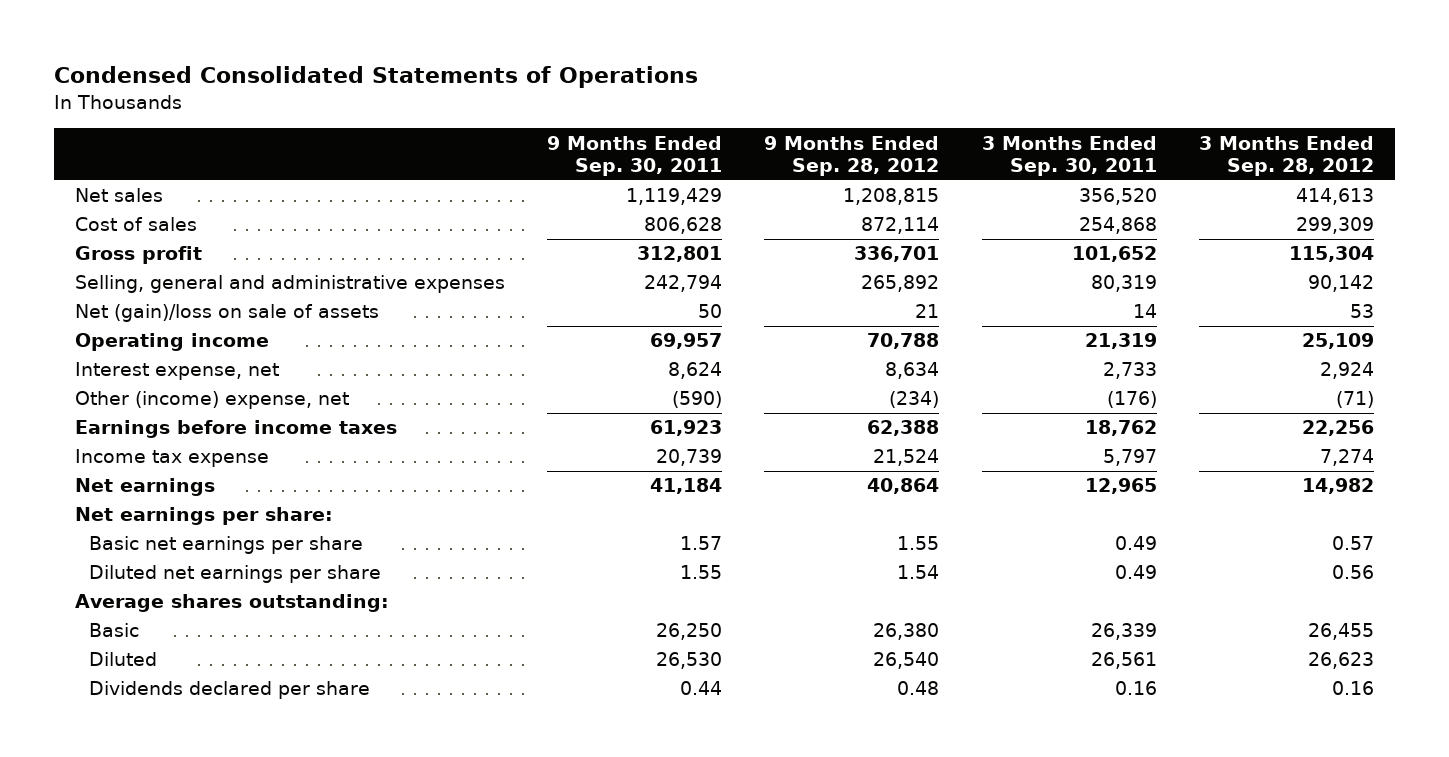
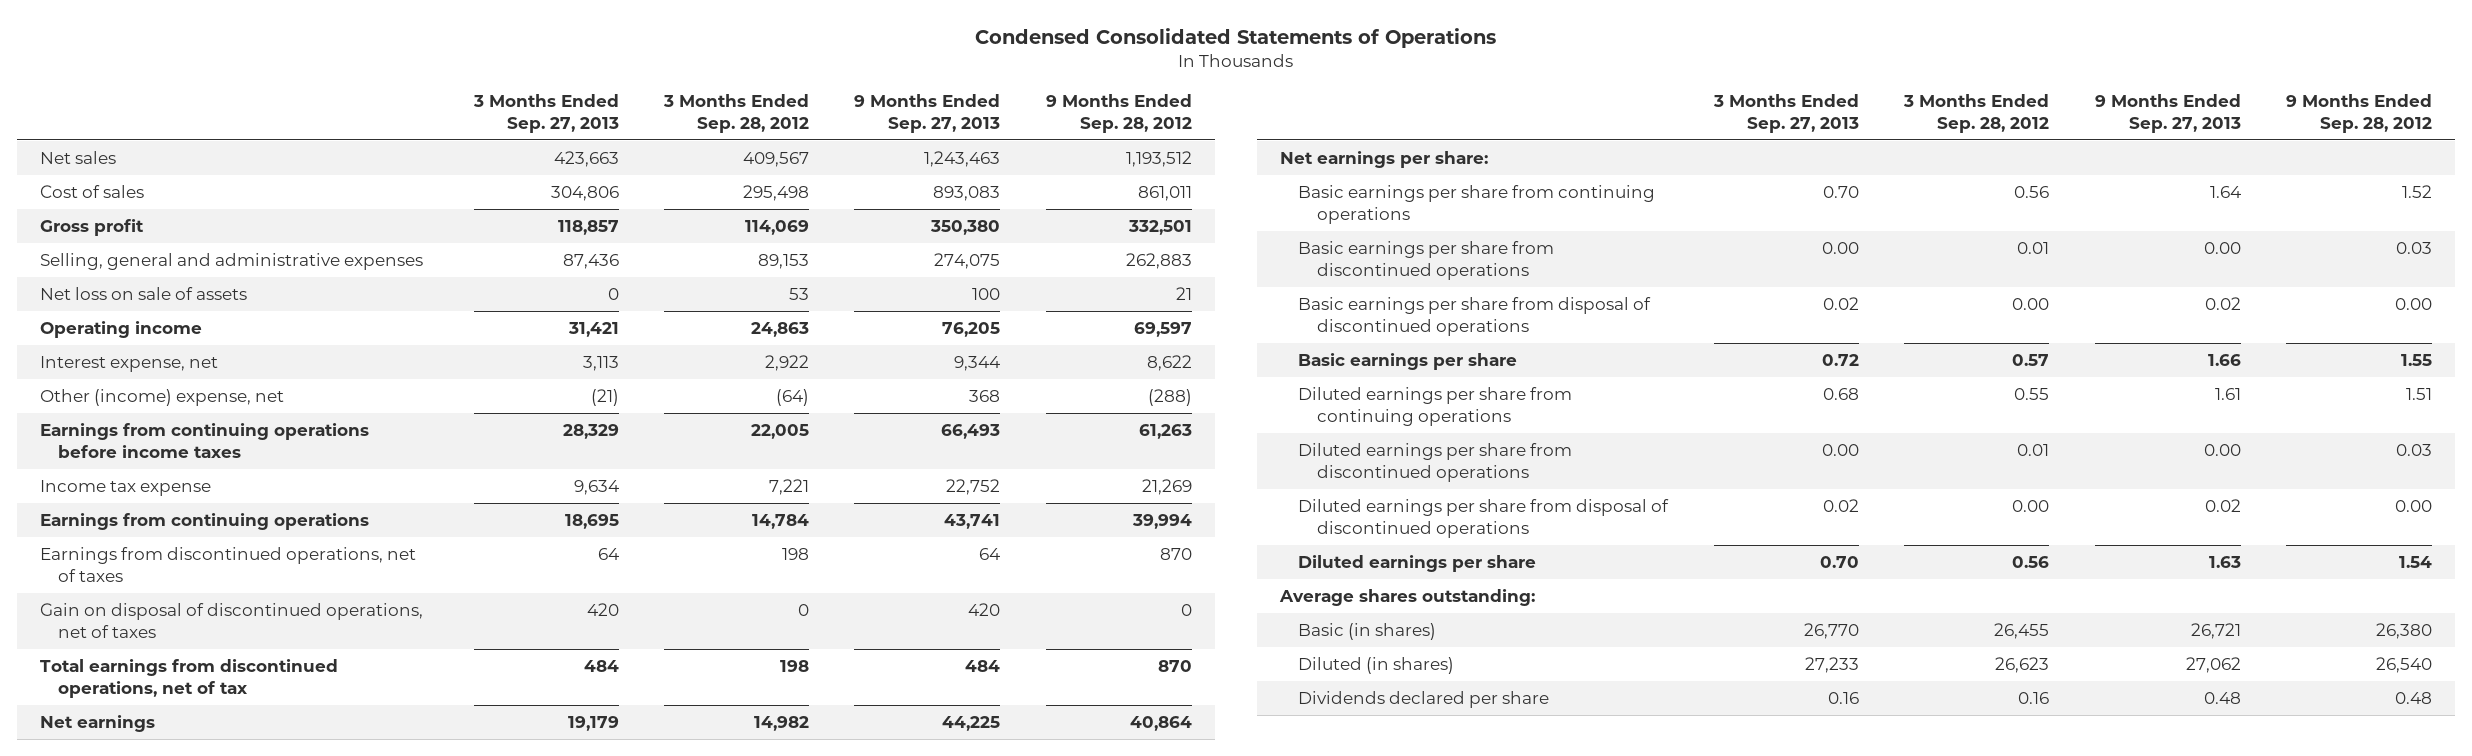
[547,135,723,177] 9 Months Ended Sep. 30, 2011 -> none
[981,135,1157,177] 3 Months Ended Sep. 30, 2011 -> none
none -> [472,93,619,133] 3 Months Ended Sep. 27, 2013
none -> [854,93,1001,133] 9 Months Ended Sep. 27, 2013
[843,188,940,206] 1,208,815 -> [1125,151,1192,168] 1,193,512
[1295,188,1374,206] 414,613 -> [743,152,810,168] 409,567
[861,217,940,235] 872,114 -> [1137,186,1192,202] 861,011
[1295,217,1374,235] 299,309 -> [743,185,810,202] 295,498
[854,246,940,263] 336,701 -> [1127,220,1192,236] 332,501
[1288,246,1374,263] 115,304 -> [745,220,810,236] 114,069
[861,275,940,293] 265,892 -> [1125,253,1192,270] 262,883
[1307,275,1374,293] 90,142 -> [758,254,810,270] 89,153
[74,304,379,323] Net (gain)/loss on sale of assets -> [39,287,247,301] Net loss on sale of assets
[867,333,940,350] 70,788 -> [1133,322,1192,338] 69,597
[1301,333,1374,350] 25,109 -> [751,322,810,338] 24,863
[885,362,940,380] 8,634 -> [1146,355,1192,372] 8,622
[1319,362,1374,380] 2,924 -> [765,355,810,372] 2,922
[889,391,940,409] (234) -> [1147,389,1192,407] (288)
[1335,391,1374,409] (71) -> [776,389,810,407] (64)
[74,420,397,439] Earnings before income taxes -> [39,423,369,459] Earnings from continuing operations before income taxes
[867,420,940,437] 62,388 -> [1138,424,1192,440] 61,263
[1301,420,1374,437] 22,256 -> [751,424,810,440] 22,005
[873,449,940,467] 21,524 -> [1141,479,1192,496] 21,269
[1319,449,1374,467] 7,274 -> [769,479,810,496] 7,221
none -> [39,513,369,531] Earnings from continuing operations
none -> [39,547,416,583] Earnings from discontinued operations, net of taxes
none -> [39,603,423,639] Gain on disposal of discontinued operations, net of taxes
none -> [39,659,338,699] Total earnings from discontinued operations, net of tax
none -> [1298,185,1656,225] Basic earnings per share from continuing operations
none -> [1298,241,1555,281] Basic earnings per share from discontinued operations
none -> [1298,297,1652,337] Basic earnings per share from disposal of discontinued operations
[89,536,364,555] Basic net earnings per share -> [1298,353,1518,371] Basic earnings per share
none -> [1298,387,1573,427] Diluted earnings per share from continuing operations
none -> [1298,443,1573,483] Diluted earnings per share from discontinued operations
none -> [1298,499,1670,539] Diluted earnings per share from disposal of discontinued operations
[89,565,382,584] Diluted net earnings per share -> [1298,555,1537,573] Diluted earnings per share
[89,623,140,638] Basic -> [1298,623,1437,641] Basic (in shares)
[89,652,158,667] Diluted -> [1298,657,1455,675] Diluted (in shares)

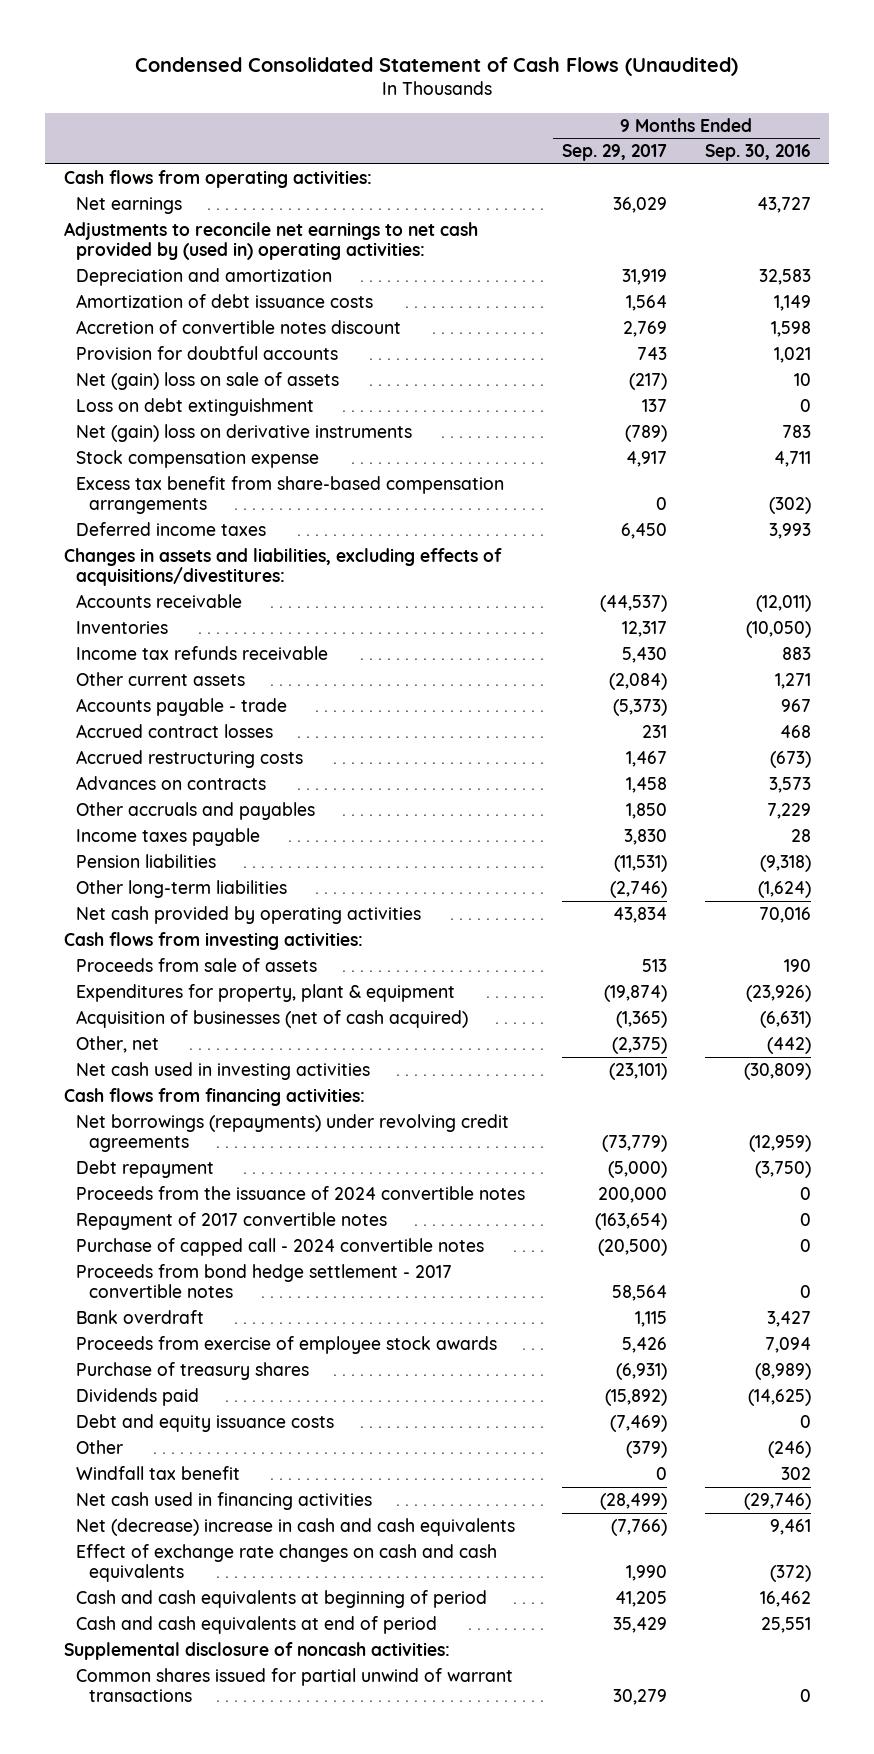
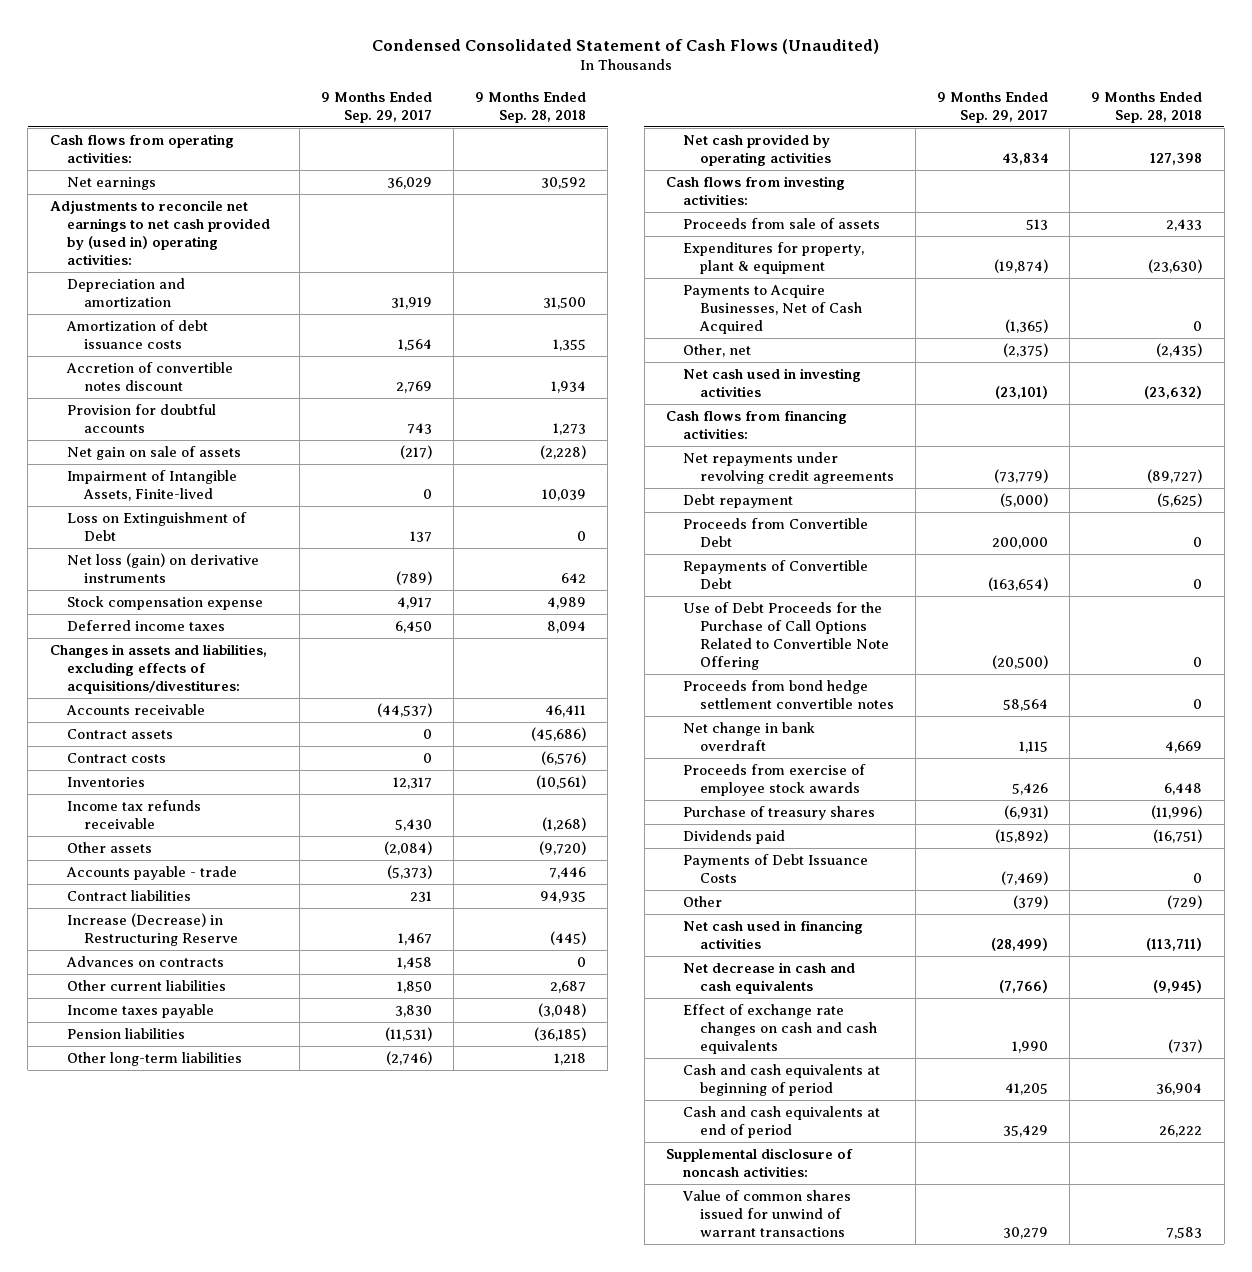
[704,144,811,162] Sep. 30, 2016 -> none
none -> [475,91,587,123] 9 Months Ended Sep. 28, 2018
[76,371,340,390] Net (gain) loss on sale of assets -> [66,445,241,460] Net gain on sale of assets
none -> [66,469,237,502] Impairment of Intangible Assets, Finite-lived
[76,397,315,416] Loss on debt extinguishment -> [66,511,247,542] Loss on Extinguishment of Debt
[76,423,413,442] Net (gain) loss on derivative instruments -> [66,552,259,584] Net loss (gain) on derivative instruments
[76,475,505,515] Excess tax benefit from share-based compensation arrangements -> none
none -> [66,728,173,739] Contract assets
none -> [66,752,166,763] Contract costs
[76,671,246,686] Other current assets -> [66,841,152,853] Other assets
[76,723,274,738] Accrued contract losses -> [66,889,191,901] Contract liabilities
[76,749,304,768] Accrued restructuring costs -> [66,912,238,947] Increase (Decrease) in Restructuring Reserve
[76,801,316,820] Other accruals and payables -> [66,979,226,991] Other current liabilities
[76,1009,469,1028] Acquisition of businesses (net of cash acquired) -> [682,284,862,335] Payments to Acquire Businesses, Net of Cash Acquired
[76,1113,510,1153] Net borrowings (repayments) under revolving credit agreements -> [682,451,894,485] Net repayments under revolving credit agreements
[76,1185,526,1200] Proceeds from the issuance of 2024 convertible notes -> [682,517,868,548] Proceeds from Convertible Debt
[76,1211,388,1230] Repayment of 2017 convertible notes -> [682,559,868,590] Repayments of Convertible Debt
[76,1237,485,1256] Purchase of capped call - 2024 convertible notes -> [682,601,889,671] Use of Debt Proceeds for the Purchase of Call Options Related to Convertible Note Offering
[76,1263,453,1299] Proceeds from bond hedge settlement - 2017 convertible notes -> [682,679,894,710] Proceeds from bond hedge settlement convertible notes
[76,1309,205,1324] Bank overdraft -> [682,721,815,752] Net change in bank overdraft
[76,1413,335,1432] Debt and equity issuance costs -> [682,853,868,884] Payments of Debt Issuance Costs
[76,1465,241,1480] Windfall tax benefit -> none
[76,1517,516,1536] Net (decrease) increase in cash and cash equivalents -> [682,961,855,995] Net decrease in cash and cash equivalents
[76,1667,514,1703] Common shares issued for partial unwind of warrant transactions -> [681,1189,851,1238] Value of common shares issued for unwind of warrant transactions

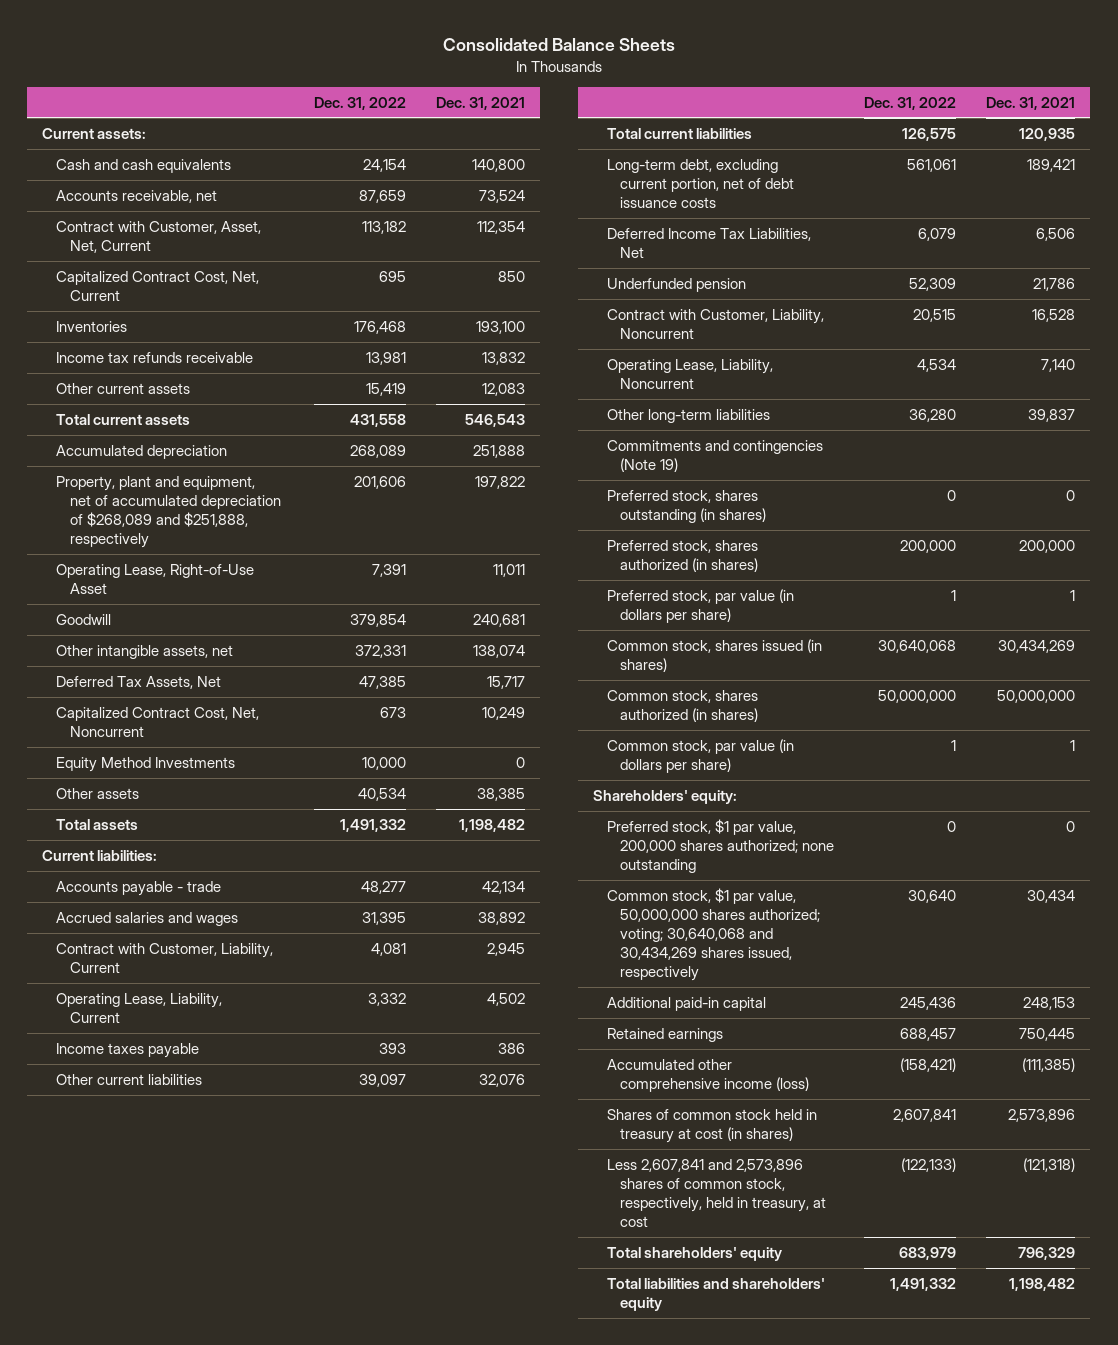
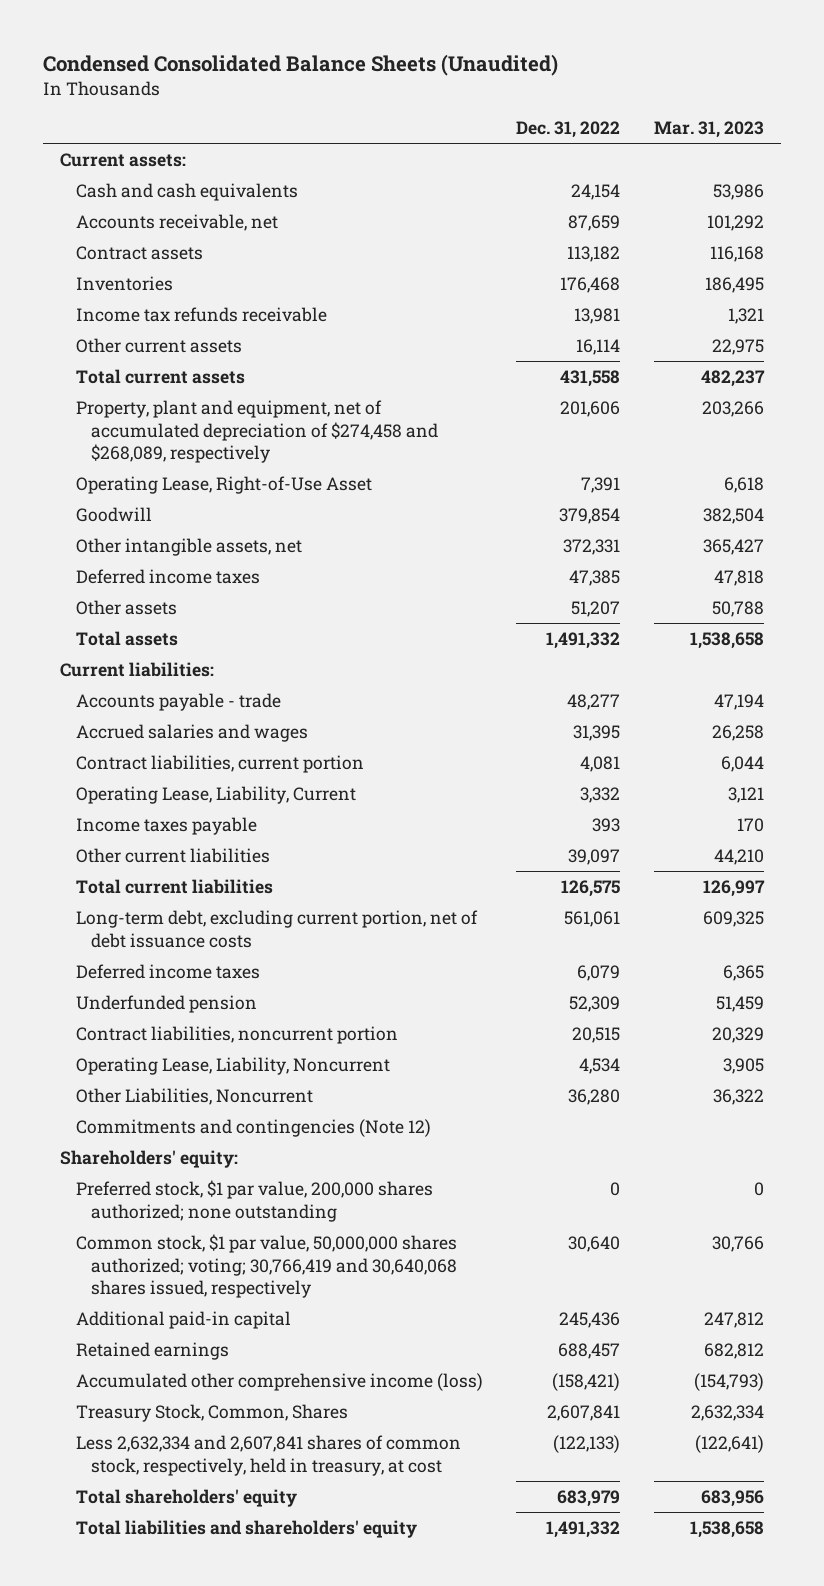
[442,38,675,52] Consolidated Balance Sheets -> [43,53,559,76] Condensed Consolidated Balance Sheets (Unaudited)
[435,96,525,110] Dec. 31, 2021 -> none
none -> [653,121,764,139] Mar. 31, 2023
[56,270,260,301] Capitalized Contract Cost, Net, Current -> none
[56,220,262,253] Contract with Customer, Asset, Net, Current -> [75,245,203,260] Contract assets
[365,382,406,396] 15,419 -> [576,338,621,355] 16,114
[56,444,228,459] Accumulated depreciation -> none
[56,475,281,549] Property, plant and equipment, net of accumulated depreciation of $268,089 and $251,888, respectively -> [75,399,439,464] Property, plant and equipment, net of accumulated depreciation of $274,458 and $268,089, respectively
[56,706,260,737] Capitalized Contract Cost, Net, Noncurrent -> none
[56,756,236,772] Equity Method Investments -> none
[56,675,222,689] Deferred Tax Assets, Net -> [75,568,260,584] Deferred income taxes
[357,787,406,801] 40,534 -> [571,600,621,617] 51,207
[56,942,274,973] Contract with Customer, Liability, Current -> [75,754,364,773] Contract liabilities, current portion
[606,227,811,258] Deferred Income Tax Liabilities, Net -> [75,963,260,979] Deferred income taxes
[606,308,824,339] Contract with Customer, Liability, Noncurrent -> [75,1025,398,1044] Contract liabilities, noncurrent portion
[606,489,767,523] Preferred stock, shares outstanding (in shares) -> none
[606,539,759,572] Preferred stock, shares authorized (in shares) -> none
[606,588,794,623] Preferred stock, par value (in dollars per share) -> none
[606,638,822,672] Common stock, shares issued (in shares) -> none
[606,689,759,722] Common stock, shares authorized (in shares) -> none
[606,738,794,773] Common stock, par value (in dollars per share) -> none
[606,408,770,423] Other long-term liabilities -> [75,1087,313,1105] Other Liabilities, Noncurrent
[606,439,823,472] Commitments and contingencies (Note 19) -> [75,1118,431,1137] Commitments and contingencies (Note 12)
[606,887,821,982] Common stock, $1 par value, 50,000,000 shares authorized; voting; 30,640,068 and 30,434,269 shares issued, respectively -> [75,1233,458,1299] Common stock, $1 par value, 50,000,000 shares authorized; voting; 30,766,419 and 30,640,068 shares issued, respectively
[606,1108,817,1143] Shares of common stock held in treasury at cost (in shares) -> [75,1403,348,1422] Treasury Stock, Common, Shares
[606,1158,827,1228] Less 2,607,841 and 2,573,896 shares of common stock, respectively, held in treasury, at cost -> [75,1434,461,1476] Less 2,632,334 and 2,607,841 shares of common stock, respectively, held in treasury, at cost

